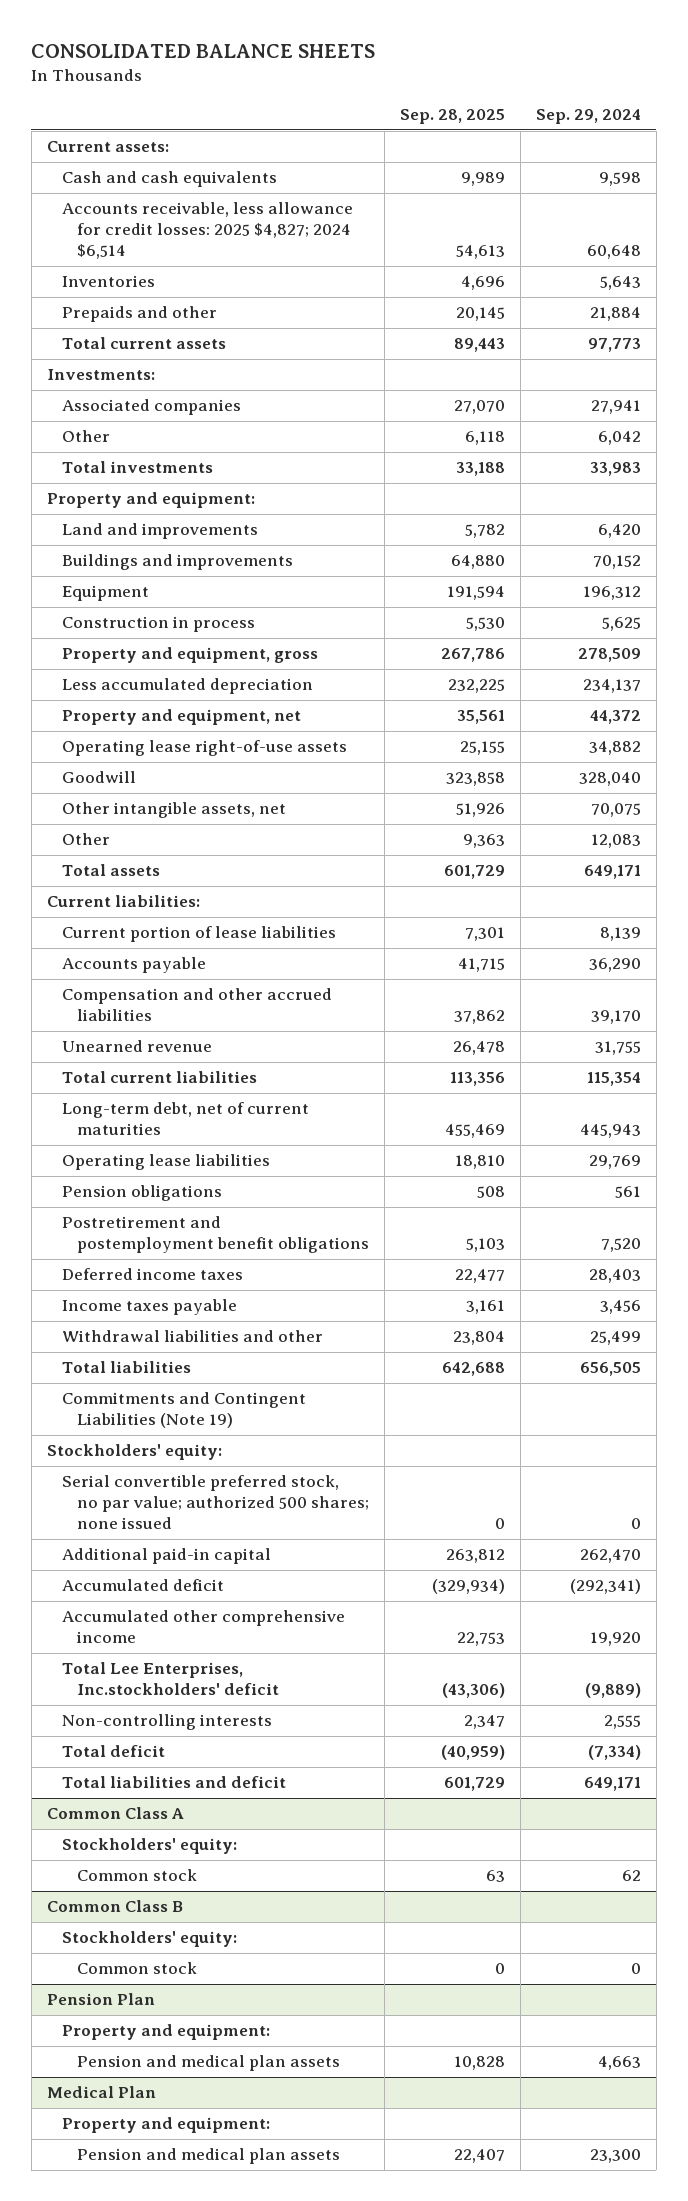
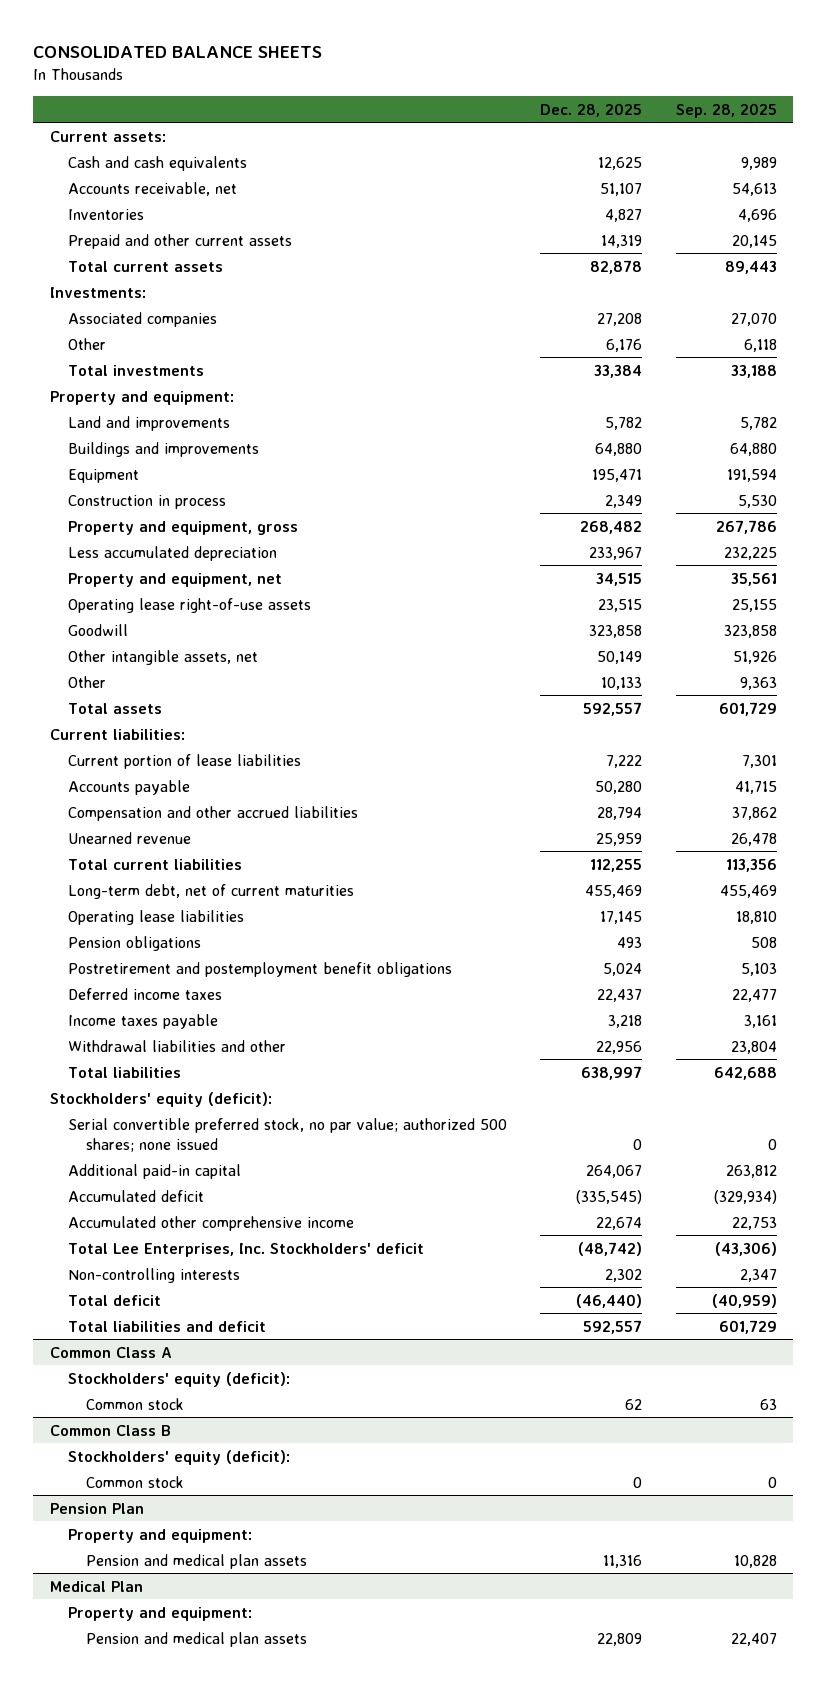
[535,109,641,125] Sep. 29, 2024 -> none
none -> [540,102,643,117] Dec. 28, 2025
[61,202,353,260] Accounts receivable, less allowance for credit losses: 2025 $4,827; 2024 $6,514 -> [68,181,238,196] Accounts receivable, net
[61,306,217,323] Prepaids and other -> [68,233,293,249] Prepaid and other current assets
[61,1392,306,1429] Commitments and Contingent Liabilities (Note 19) -> none
[46,1444,222,1461] Stockholders' equity: -> [49,1091,272,1107] Stockholders' equity (deficit):
[61,1662,279,1696] Total Lee Enterprises, Inc.stockholders' deficit -> [68,1242,425,1257] Total Lee Enterprises, Inc. Stockholders' deficit
[61,1838,237,1855] Stockholders' equity: -> [68,1371,291,1387] Stockholders' equity (deficit):
[61,1931,237,1948] Stockholders' equity: -> [68,1449,291,1465] Stockholders' equity (deficit):

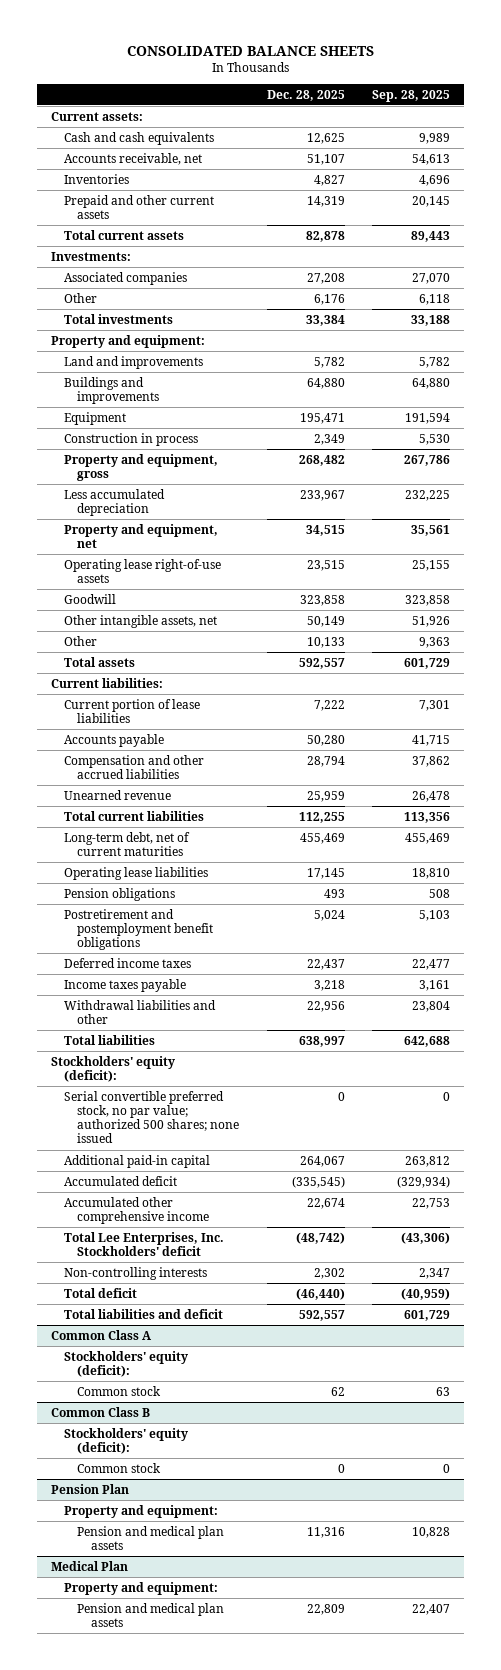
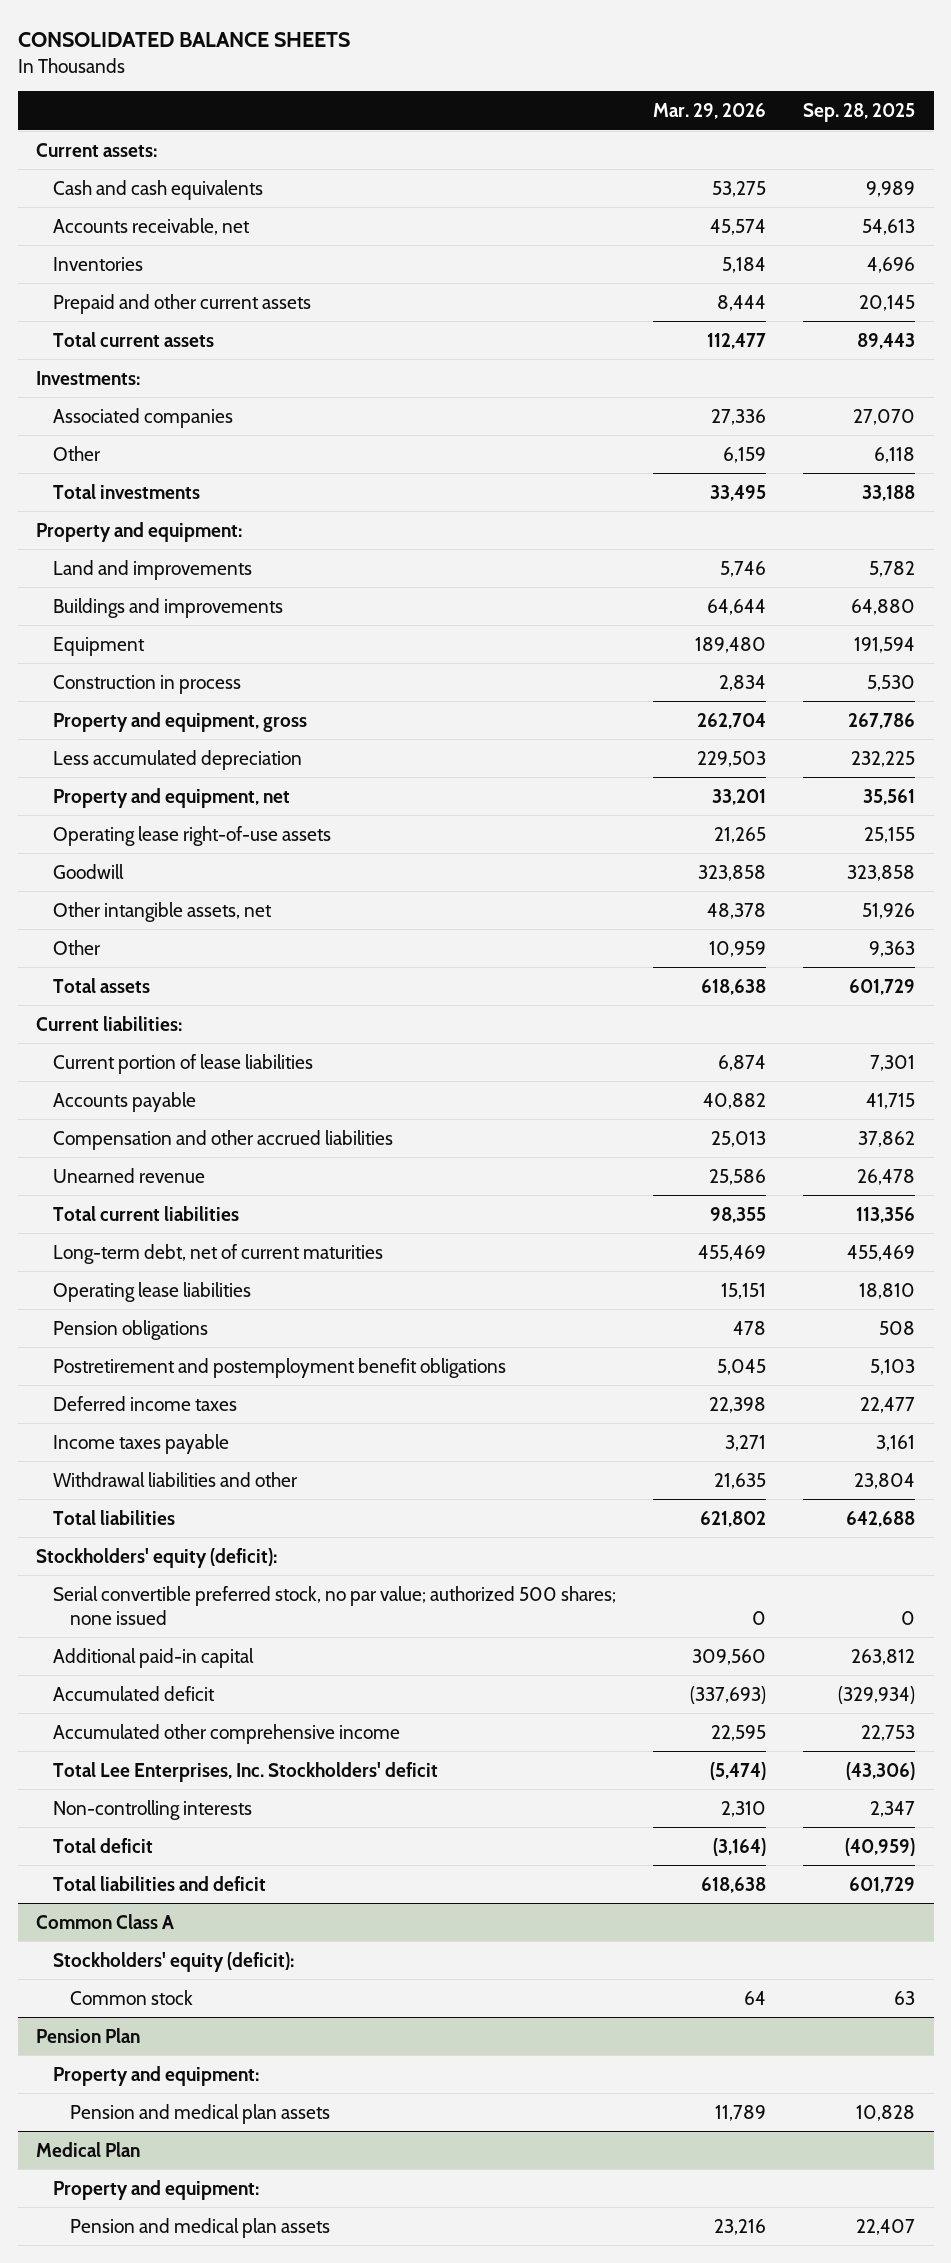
[266,89,345,101] Dec. 28, 2025 -> none
none -> [653,103,767,120] Mar. 29, 2026
[50,1406,150,1417] Common Class B -> none
[64,1427,189,1455] Stockholders' equity (deficit): -> none
[77,1462,162,1473] Common stock -> none

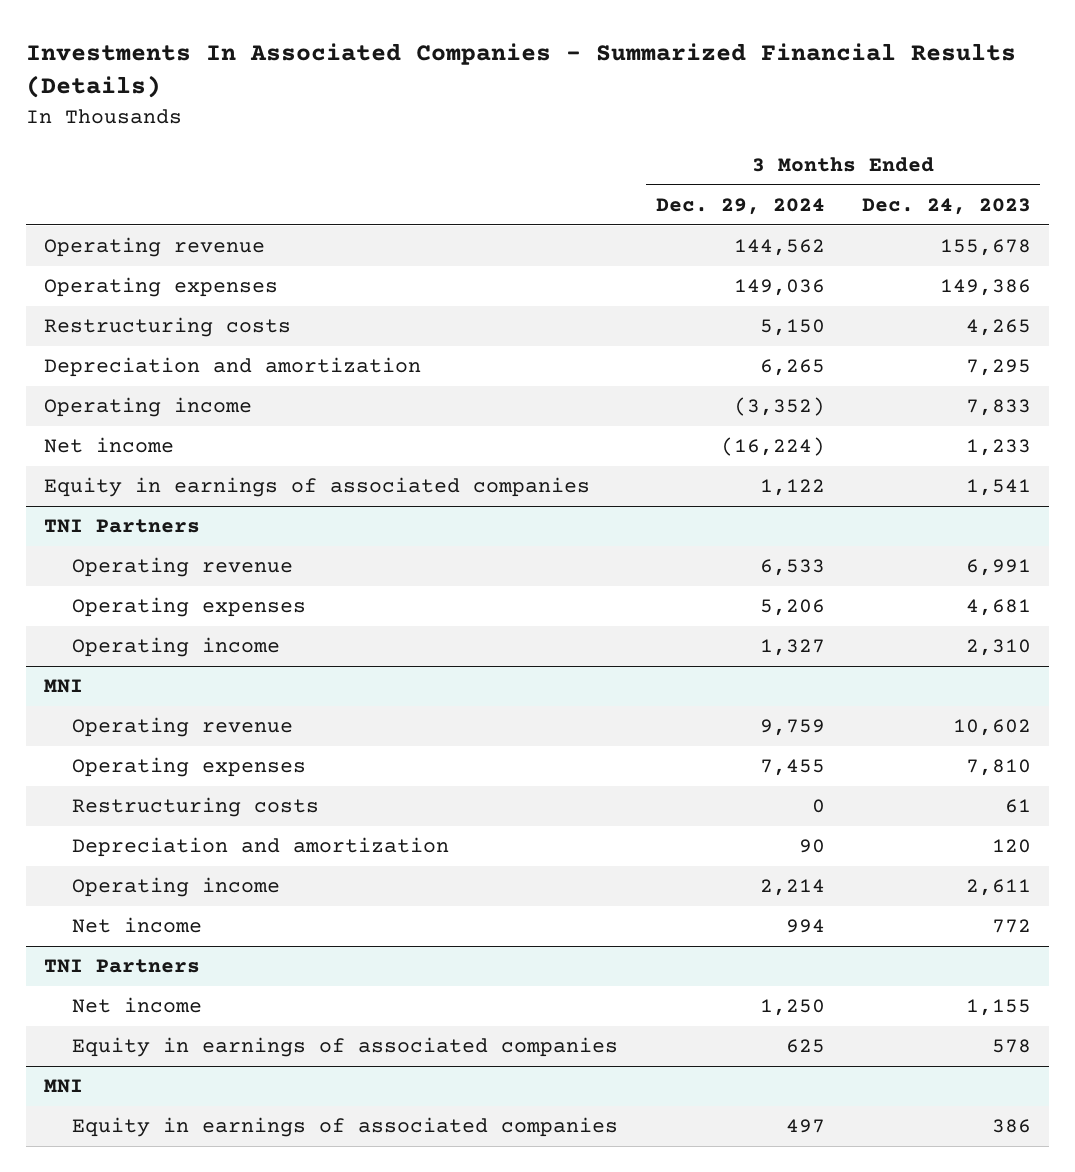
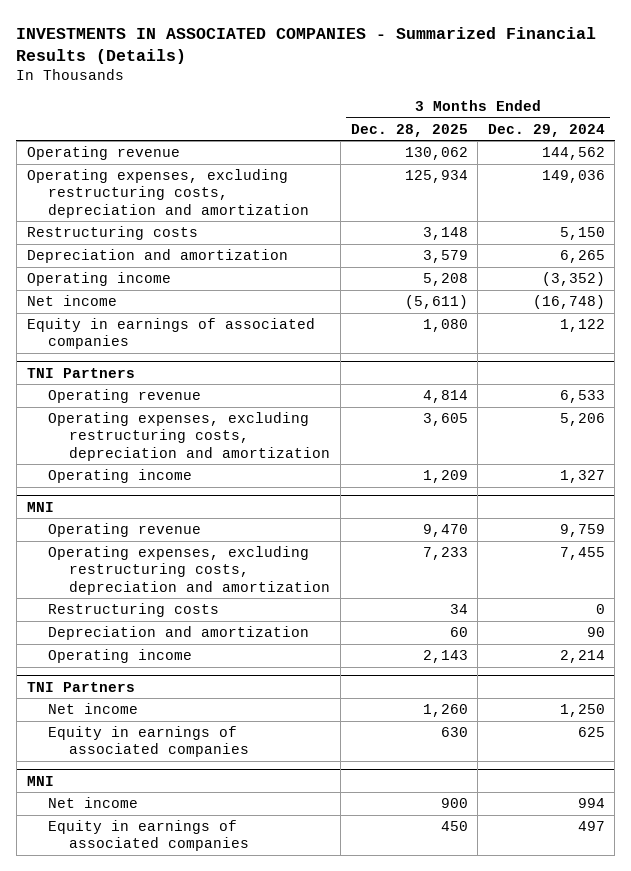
[25,42,1016,99] Investments In Associated Companies - Summarized Financial Results (Details) -> [16,26,597,64] INVESTMENTS IN ASSOCIATED COMPANIES - Summarized Financial Results (Details)
[861,197,1031,215] Dec. 24, 2023 -> none
none -> [350,123,468,137] Dec. 28, 2025
[44,277,279,298] Operating expenses -> [26,169,309,218] Operating expenses, excluding restructuring costs, depreciation and amortization
[720,437,825,457] (16,224) -> [532,295,605,310] (16,748)
[72,597,307,618] Operating expenses -> [47,412,331,461] Operating expenses, excluding restructuring costs, depreciation and amortization
[72,757,307,778] Operating expenses -> [47,546,331,595] Operating expenses, excluding restructuring costs, depreciation and amortization
[72,917,203,934] Net income -> [47,797,138,809] Net income

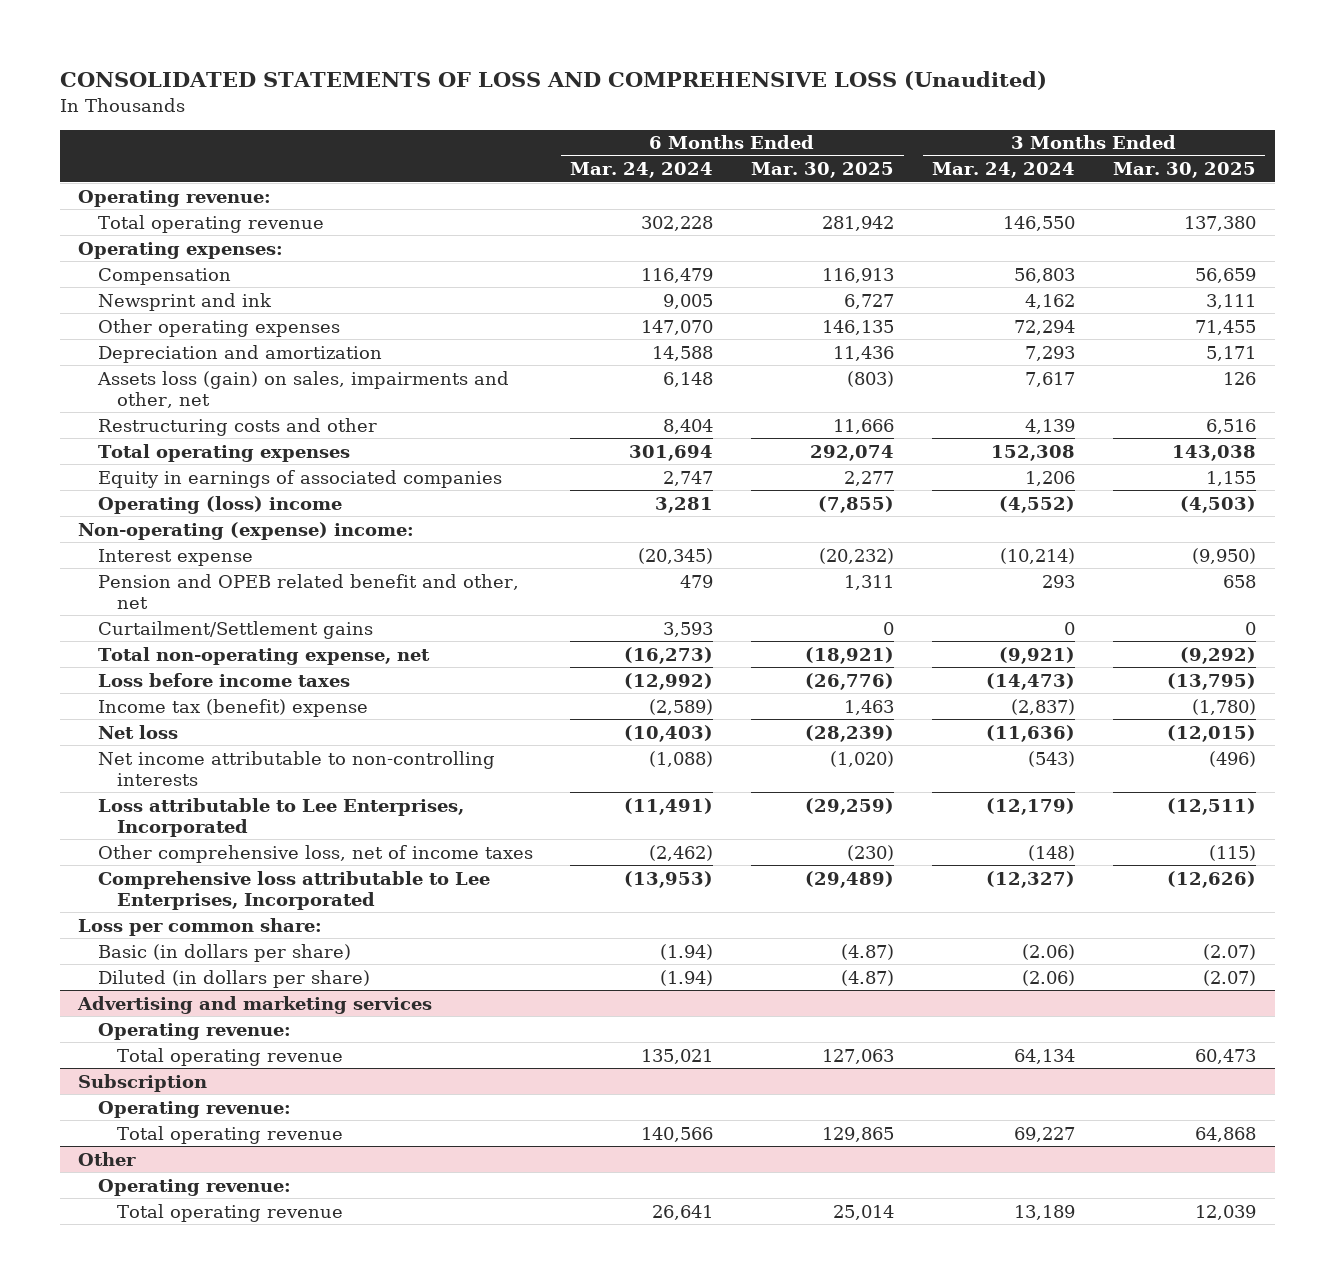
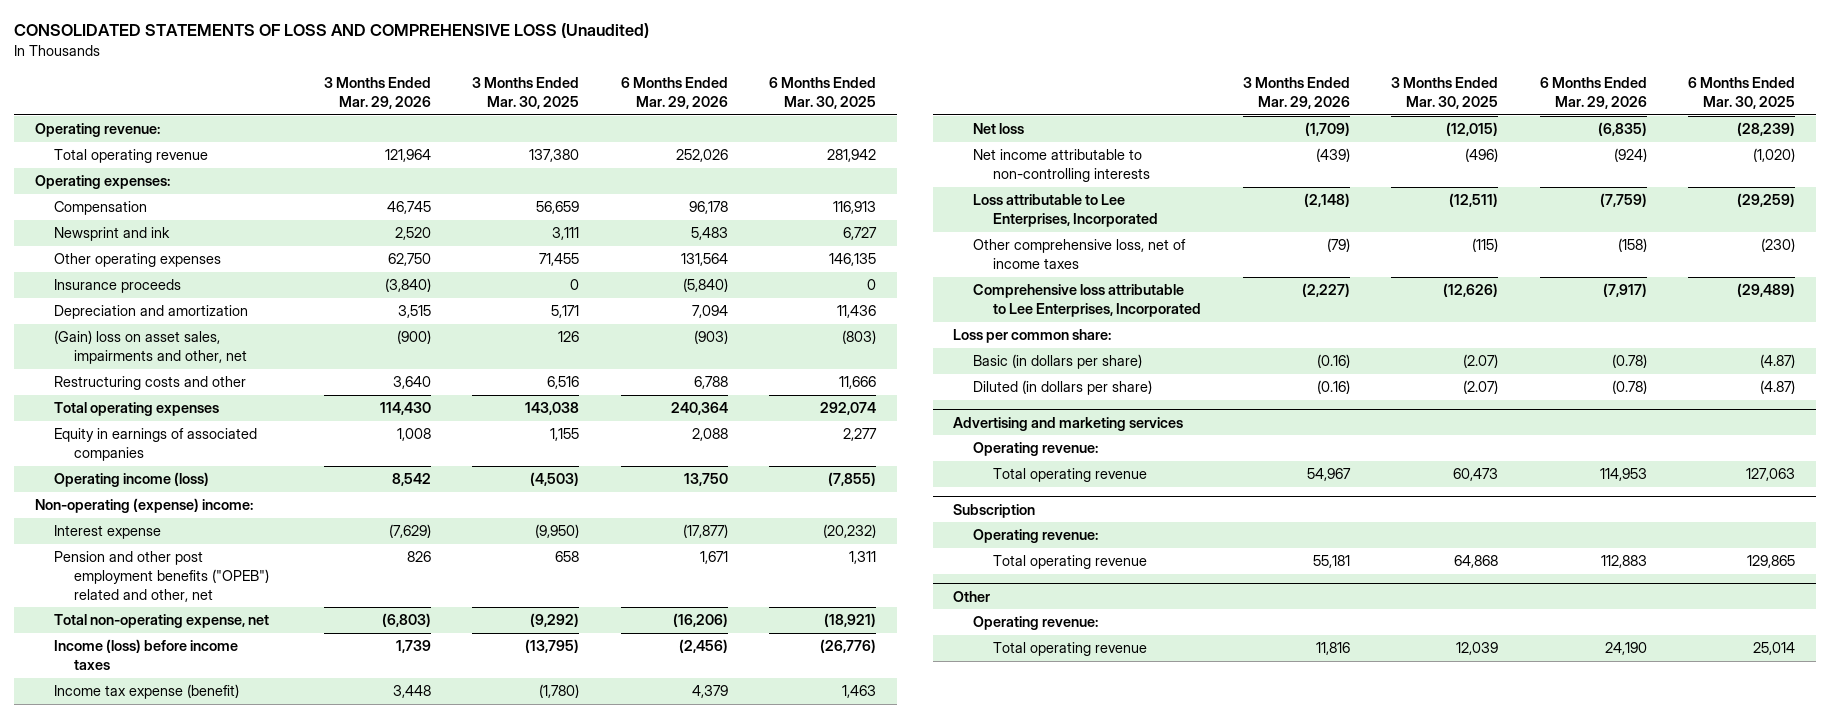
[570,162,714,179] Mar. 24, 2024 -> none
[932,162,1076,179] Mar. 24, 2024 -> none
none -> [323,77,431,110] 3 Months Ended Mar. 29, 2026
none -> [620,77,728,110] 6 Months Ended Mar. 29, 2026
none -> [54,279,182,294] Insurance proceeds
[96,370,509,408] Assets loss (gain) on sales, impairments and other, net -> [54,330,248,364] (Gain) loss on asset sales, impairments and other, net
[97,495,342,514] Operating (loss) income -> [54,472,210,488] Operating income (loss)
[97,620,373,639] Curtailment/Settlement gains -> none
[97,573,519,609] Pension and OPEB related benefit and other, net -> [54,551,270,602] Pension and other post employment benefits ("OPEB") related and other, net
[97,672,350,687] Loss before income taxes -> [54,639,239,670] Income (loss) before income taxes
[97,698,368,717] Income tax (benefit) expense -> [54,684,240,700] Income tax expense (benefit)

